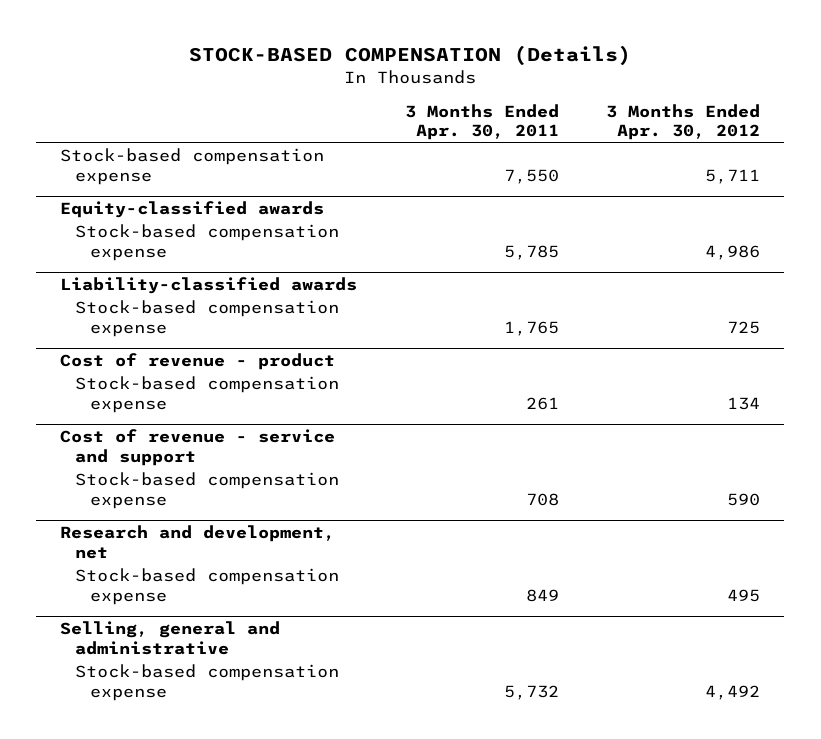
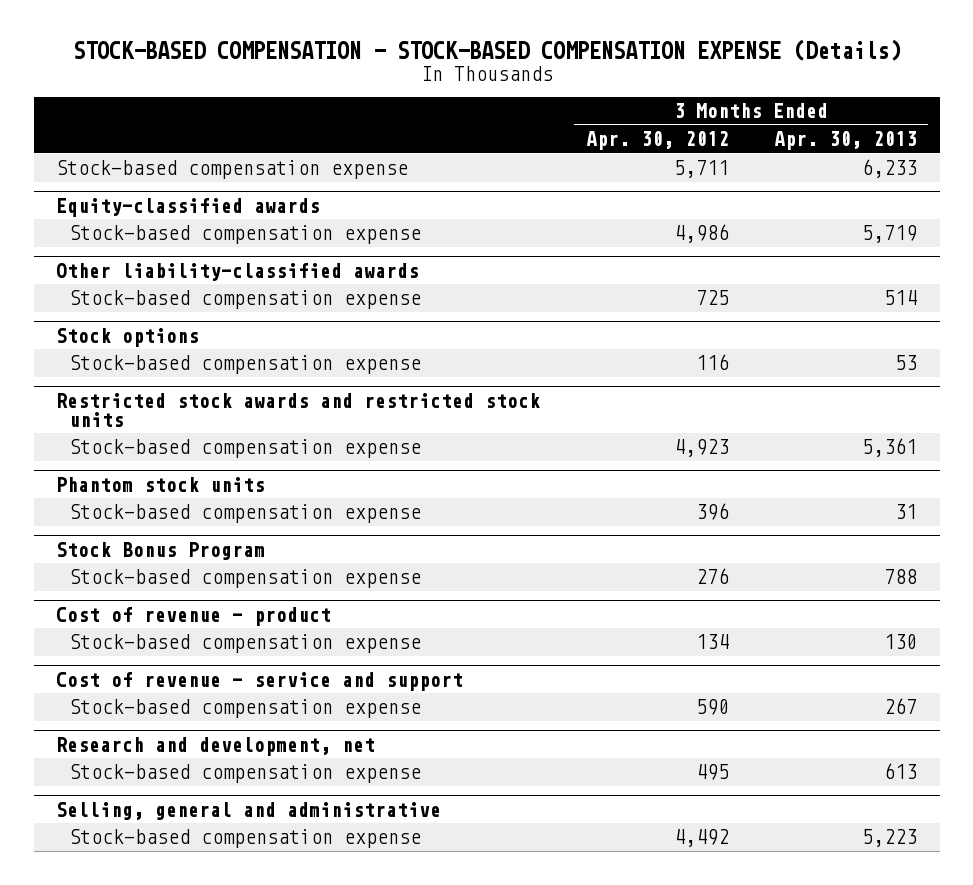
[189,45,632,67] STOCK-BASED COMPENSATION (Details) -> [72,38,901,61] STOCK-BASED COMPENSATION - STOCK-BASED COMPENSATION EXPENSE (Details)
[404,103,559,141] 3 Months Ended Apr. 30, 2011 -> none
none -> [773,131,917,151] Apr. 30, 2013
[60,277,358,295] Liability-classified awards -> [56,262,420,281] Other liability-classified awards
none -> [56,327,200,347] Stock options
none -> [68,355,421,375] Stock-based compensation expense
none -> [56,392,541,427] Restricted stock awards and restricted stock units
none -> [68,439,421,459] Stock-based compensation expense
none -> [56,476,266,492] Phantom stock units
none -> [68,504,421,524] Stock-based compensation expense
none -> [56,541,266,560] Stock Bonus Program
none -> [68,569,421,589] Stock-based compensation expense

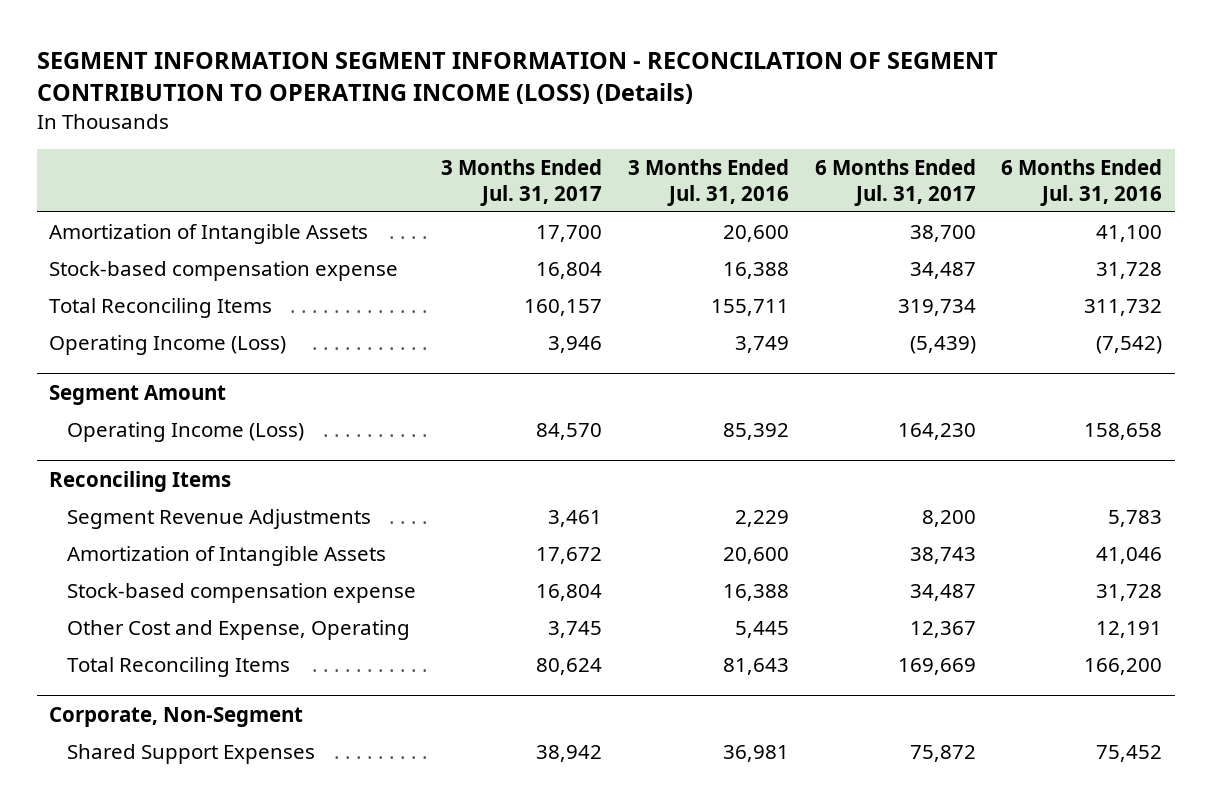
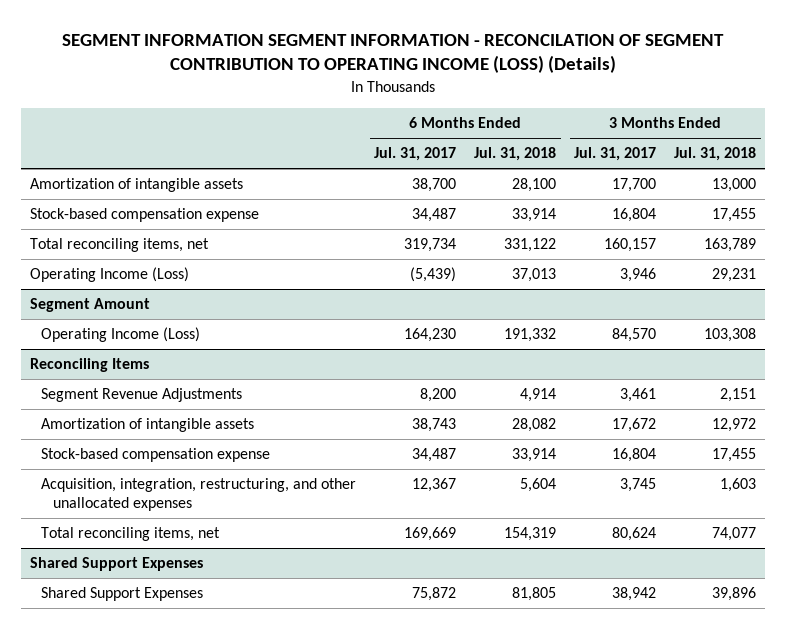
[627,159,789,206] 3 Months Ended Jul. 31, 2016 -> none
[1001,159,1163,206] 6 Months Ended Jul. 31, 2016 -> none
none -> [474,147,557,162] Jul. 31, 2018
none -> [674,147,757,162] Jul. 31, 2018
[49,223,369,244] Amortization of Intangible Assets -> [29,178,243,193] Amortization of intangible assets
[49,297,273,318] Total Reconciling Items -> [29,238,209,253] Total reconciling items, net
[66,545,386,566] Amortization of Intangible Assets -> [41,418,255,433] Amortization of intangible assets
[66,619,410,640] Other Cost and Expense, Operating -> [41,478,357,511] Acquisition, integration, restructuring, and other unallocated expenses
[66,656,290,677] Total Reconciling Items -> [41,527,221,542] Total reconciling items, net
[49,706,304,727] Corporate, Non-Segment -> [29,557,203,572] Shared Support Expenses

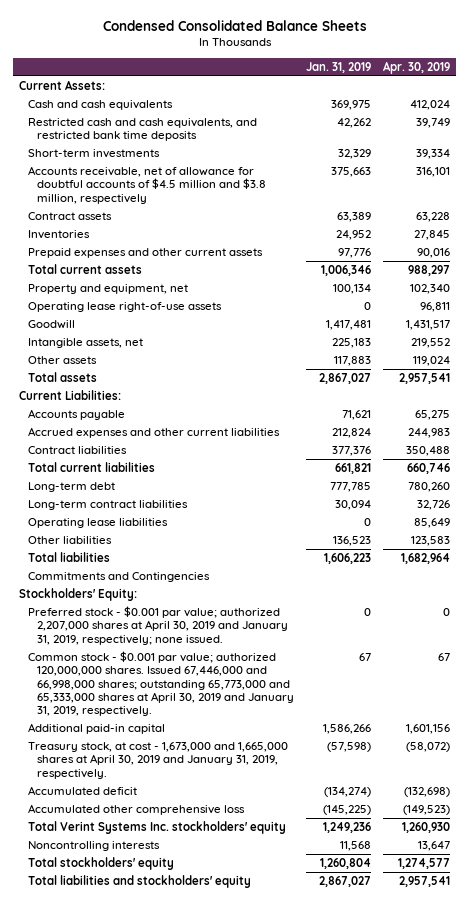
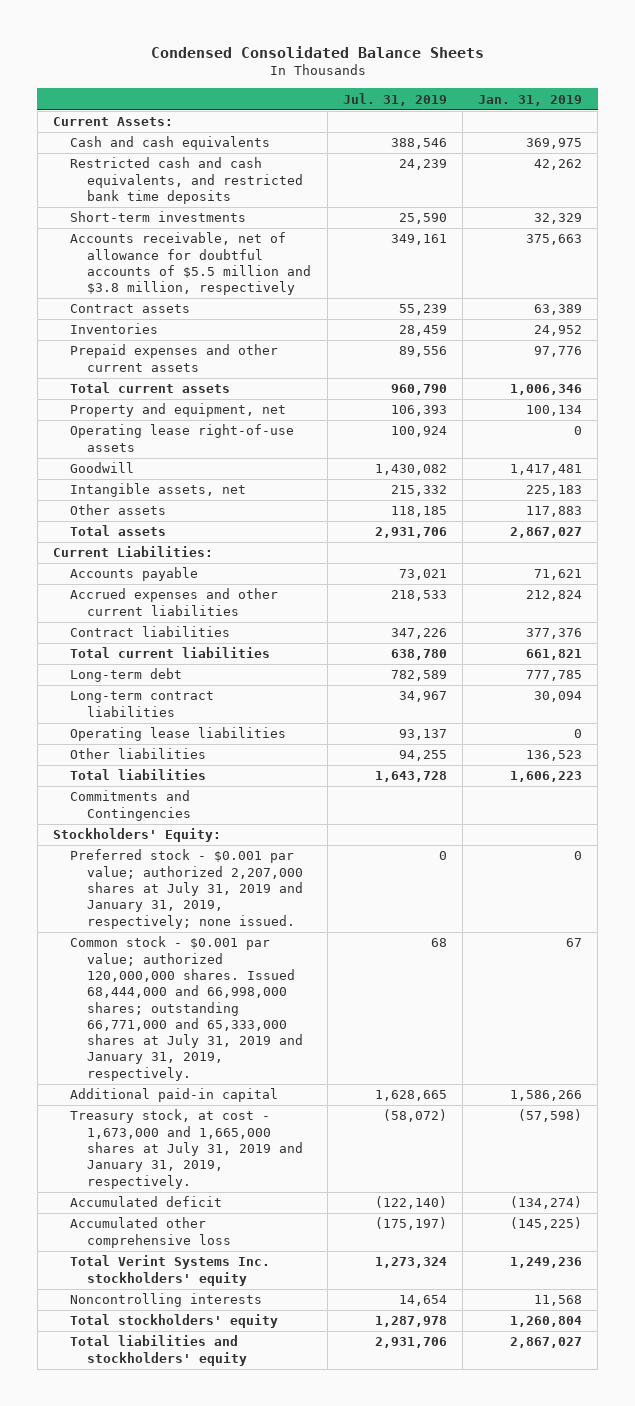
[383,61,451,75] Apr. 30, 2019 -> none
none -> [342,92,447,106] Jul. 31, 2019
[27,166,266,204] Accounts receivable, net of allowance for doubtful accounts of $4.5 million and $3.8 million, respectively -> [70,232,312,296] Accounts receivable, net of allowance for doubtful accounts of $5.5 million and $3.8 million, respectively
[27,606,288,645] Preferred stock - $0.001 par value; authorized 2,207,000 shares at April 30, 2019 and January 31, 2019, respectively; none issued. -> [70,849,304,929] Preferred stock - $0.001 par value; authorized 2,207,000 shares at July 31, 2019 and January 31, 2019, respectively; none issued.
[27,651,294,717] Common stock - $0.001 par value; authorized 120,000,000 shares. Issued 67,446,000 and 66,998,000 shares; outstanding 65,773,000 and 65,333,000 shares at April 30, 2019 and January 31, 2019, respectively. -> [70,936,304,1081] Common stock - $0.001 par value; authorized 120,000,000 shares. Issued 68,444,000 and 66,998,000 shares; outstanding 66,771,000 and 65,333,000 shares at July 31, 2019 and January 31, 2019, respectively.
[27,742,288,779] Treasury stock, at cost - 1,673,000 and 1,665,000 shares at April 30, 2019 and January 31, 2019, respectively. -> [70,1109,304,1189] Treasury stock, at cost - 1,673,000 and 1,665,000 shares at July 31, 2019 and January 31, 2019, respectively.

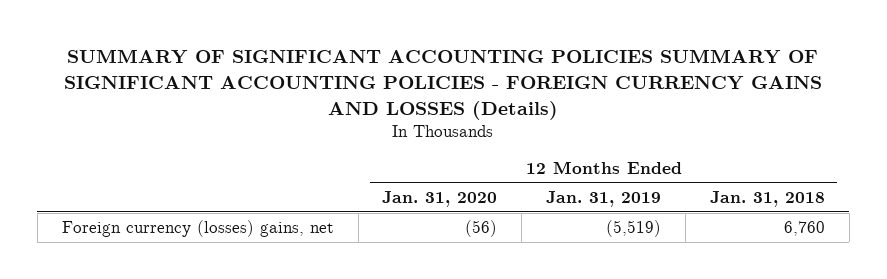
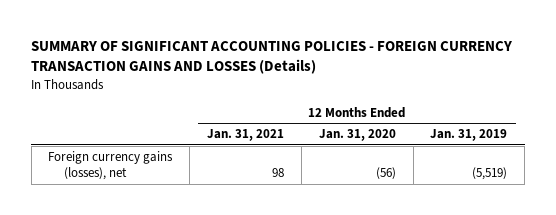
[64,49,823,120] SUMMARY OF SIGNIFICANT ACCOUNTING POLICIES SUMMARY OF SIGNIFICANT ACCOUNTING POLICIES - FOREIGN CURRENCY GAINS AND LOSSES (Details) -> [31,41,513,75] SUMMARY OF SIGNIFICANT ACCOUNTING POLICIES - FOREIGN CURRENCY TRANSACTION GAINS AND LOSSES (Details)
[709,190,825,207] Jan. 31, 2018 -> none
none -> [207,129,285,142] Jan. 31, 2021
[61,220,334,238] Foreign currency (losses) gains, net -> [48,151,174,181] Foreign currency gains (losses), net

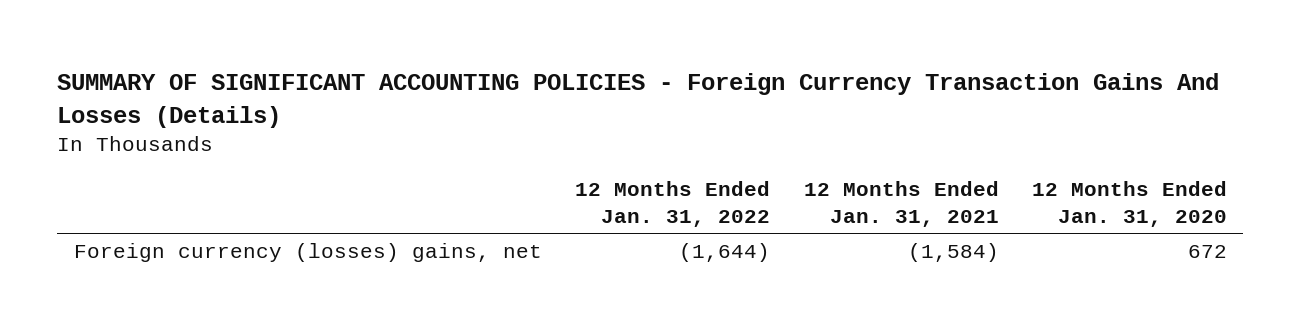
[31,41,513,75] SUMMARY OF SIGNIFICANT ACCOUNTING POLICIES - FOREIGN CURRENCY TRANSACTION GAINS AND LOSSES (Details) -> [57,73,1220,128] SUMMARY OF SIGNIFICANT ACCOUNTING POLICIES - Foreign Currency Transaction Gains And Losses (Details)
[430,129,508,142] Jan. 31, 2019 -> none
none -> [575,181,771,228] 12 Months Ended Jan. 31, 2022
[48,151,174,181] Foreign currency gains (losses), net -> [74,242,543,262] Foreign currency (losses) gains, net
[272,168,285,178] 98 -> [907,242,999,262] (1,584)
[375,167,396,180] (56) -> [1187,244,1227,258] 672

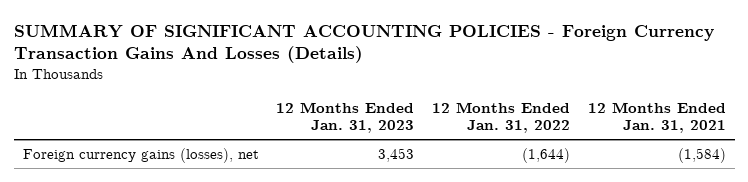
[1031,181,1227,228] 12 Months Ended Jan. 31, 2020 -> none
none -> [276,102,415,133] 12 Months Ended Jan. 31, 2023
[74,242,543,262] Foreign currency (losses) gains, net -> [22,148,259,164] Foreign currency gains (losses), net

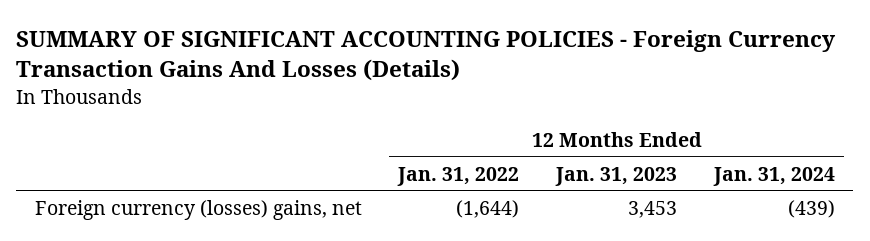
[587,102,726,133] 12 Months Ended Jan. 31, 2021 -> none
none -> [712,166,835,186] Jan. 31, 2024
[22,148,259,164] Foreign currency gains (losses), net -> [34,199,362,220] Foreign currency (losses) gains, net

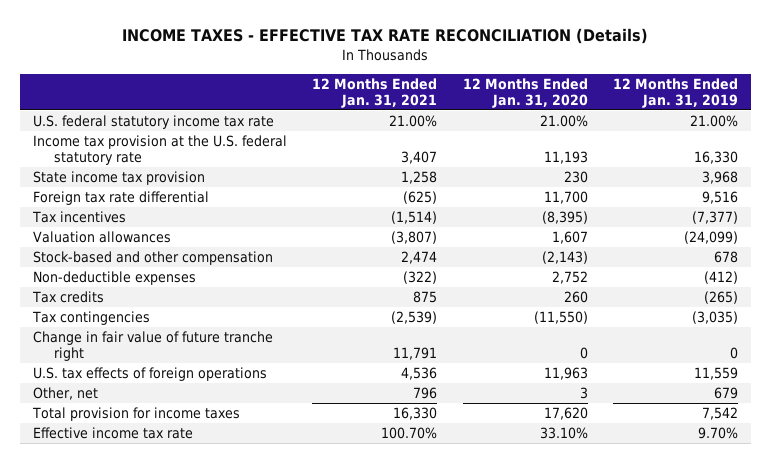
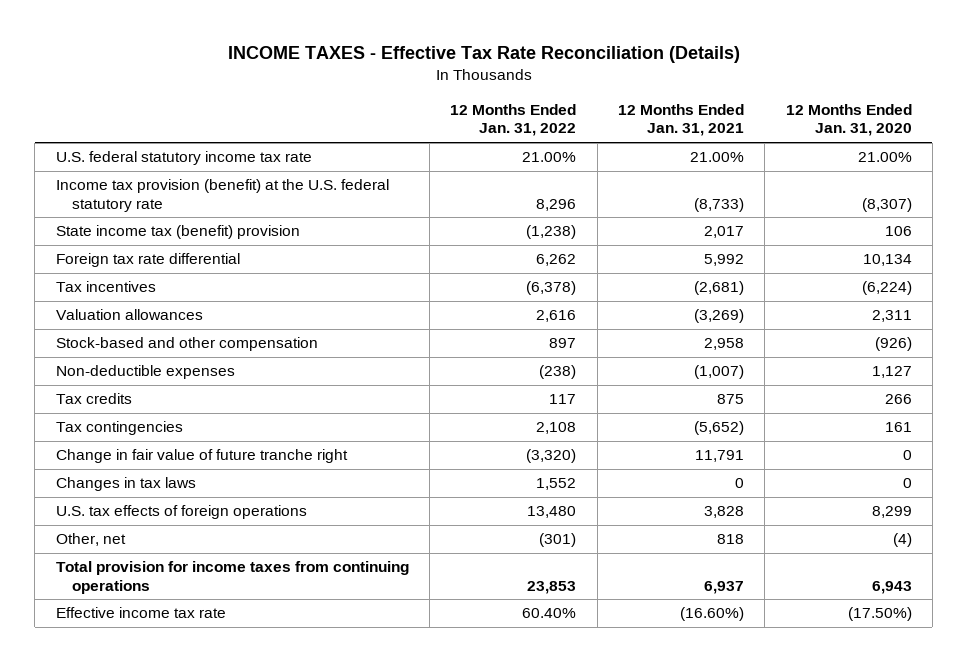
[122,28,649,45] INCOME TAXES - EFFECTIVE TAX RATE RECONCILIATION (Details) -> [227,45,740,63] INCOME TAXES - Effective Tax Rate Reconciliation (Details)
[613,77,739,108] 12 Months Ended Jan. 31, 2019 -> none
none -> [450,104,577,137] 12 Months Ended Jan. 31, 2022
[32,135,287,165] Income tax provision at the U.S. federal statutory rate -> [55,179,389,212] Income tax provision (benefit) at the U.S. federal statutory rate
[401,150,438,164] 3,407 -> [693,197,744,212] (8,733)
[543,150,588,164] 11,193 -> [861,197,912,212] (8,307)
[32,171,205,186] State income tax provision -> [55,225,300,240] State income tax (benefit) provision
[401,171,438,185] 1,258 -> [703,226,744,239] 2,017
[563,171,588,184] 230 -> [884,226,912,237] 106
[403,191,438,205] (625) -> [703,254,744,267] 5,992
[543,191,588,205] 11,700 -> [862,254,912,267] 10,134
[391,211,438,225] (1,514) -> [693,281,744,296] (2,681)
[541,211,588,225] (8,395) -> [861,281,912,296] (6,224)
[391,231,438,245] (3,807) -> [693,309,744,324] (3,269)
[551,231,588,245] 1,607 -> [871,310,912,323] 2,311
[401,251,438,265] 2,474 -> [703,338,744,351] 2,958
[541,251,588,265] (2,143) -> [874,337,912,352] (926)
[403,271,438,285] (322) -> [693,365,744,380] (1,007)
[551,271,588,285] 2,752 -> [871,366,912,379] 1,127
[563,291,588,304] 260 -> [884,394,912,405] 266
[391,311,438,325] (2,539) -> [693,421,744,436] (5,652)
[533,311,588,325] (11,550) -> [884,422,912,433] 161
none -> [55,477,196,492] Changes in tax laws
[401,367,438,381] 4,536 -> [703,506,744,519] 3,828
[543,367,588,381] 11,963 -> [871,506,912,519] 8,299
[413,387,438,400] 796 -> [716,534,744,545] 818
[579,387,588,400] 3 -> [892,533,912,548] (4)
[31,407,240,422] Total provision for income taxes -> [55,561,409,594] Total provision for income taxes from continuing operations
[393,407,438,421] 16,330 -> [703,580,744,594] 6,937
[543,407,588,421] 17,620 -> [871,580,912,594] 6,943
[381,427,438,440] 100.70% -> [679,607,744,622] (16.60%)
[539,427,588,440] 33.10% -> [847,607,912,622] (17.50%)

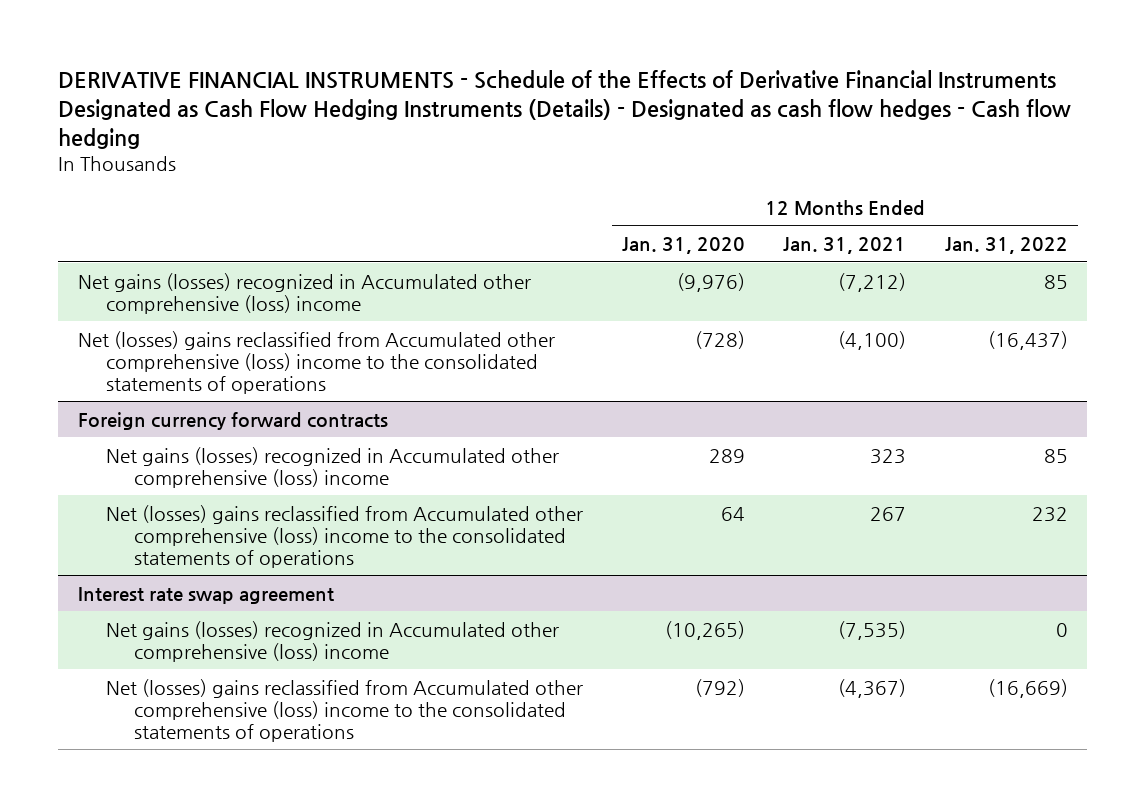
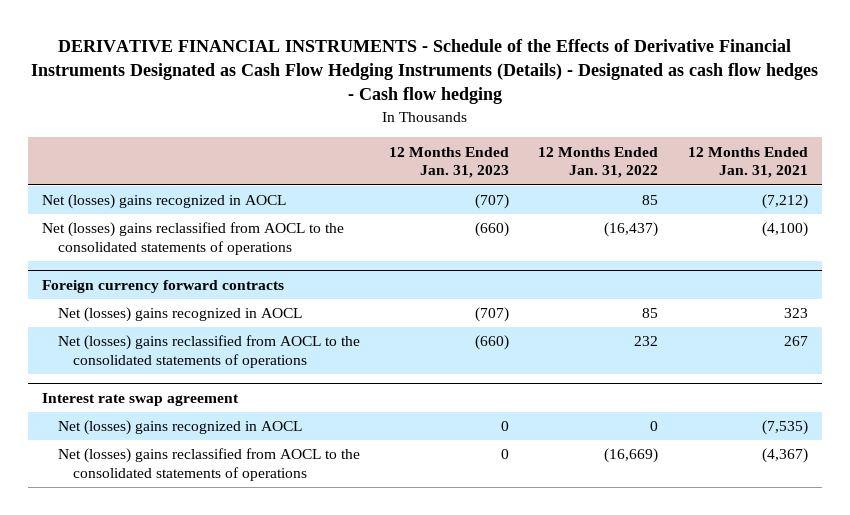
[621,236,745,254] Jan. 31, 2020 -> none
none -> [389,146,510,179] 12 Months Ended Jan. 31, 2023
[77,272,531,314] Net gains (losses) recognized in Accumulated other comprehensive (loss) income -> [42,194,287,210] Net (losses) gains recognized in AOCL
[77,330,555,394] Net (losses) gains reclassified from Accumulated other comprehensive (loss) income to the consolidated statements of operations -> [42,222,345,256] Net (losses) gains reclassified from AOCL to the consolidated statements of operations
[105,446,559,488] Net gains (losses) recognized in Accumulated other comprehensive (loss) income -> [57,307,302,323] Net (losses) gains recognized in AOCL
[105,504,583,568] Net (losses) gains reclassified from Accumulated other comprehensive (loss) income to the consolidated statements of operations -> [57,335,360,369] Net (losses) gains reclassified from AOCL to the consolidated statements of operations
[105,620,559,662] Net gains (losses) recognized in Accumulated other comprehensive (loss) income -> [57,420,302,436] Net (losses) gains recognized in AOCL
[105,678,583,742] Net (losses) gains reclassified from Accumulated other comprehensive (loss) income to the consolidated statements of operations -> [57,448,360,482] Net (losses) gains reclassified from AOCL to the consolidated statements of operations

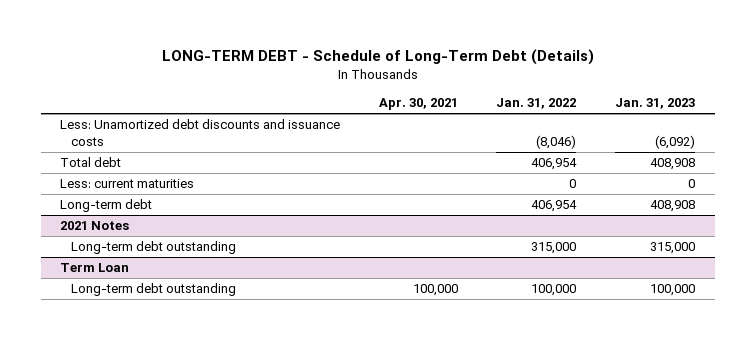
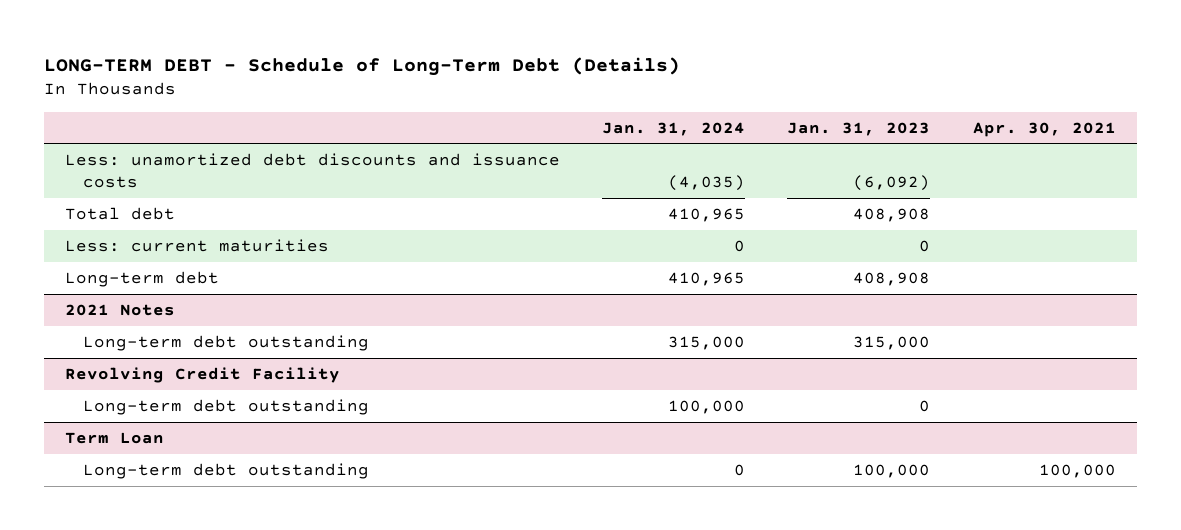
[496,98,577,110] Jan. 31, 2022 -> none
none -> [602,121,746,136] Jan. 31, 2024
[60,119,341,147] Less: Unamortized debt discounts and issuance costs -> [65,152,561,189] Less: unamortized debt discounts and issuance costs
none -> [65,366,341,383] Revolving Credit Facility
none -> [82,398,369,415] Long-term debt outstanding

